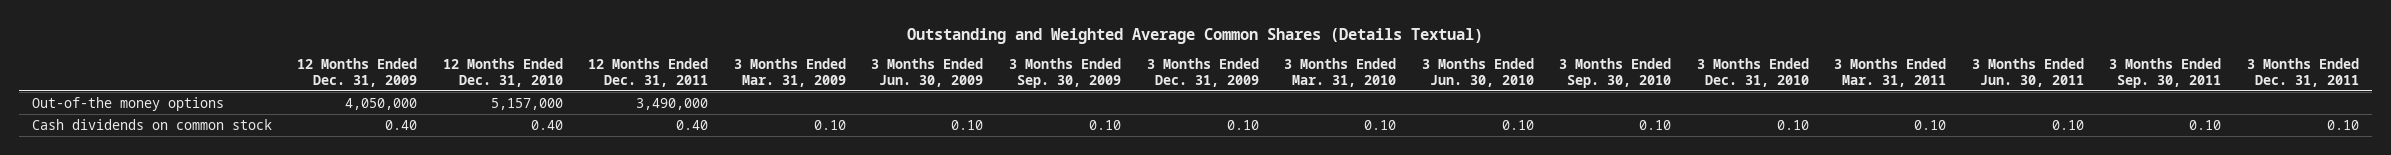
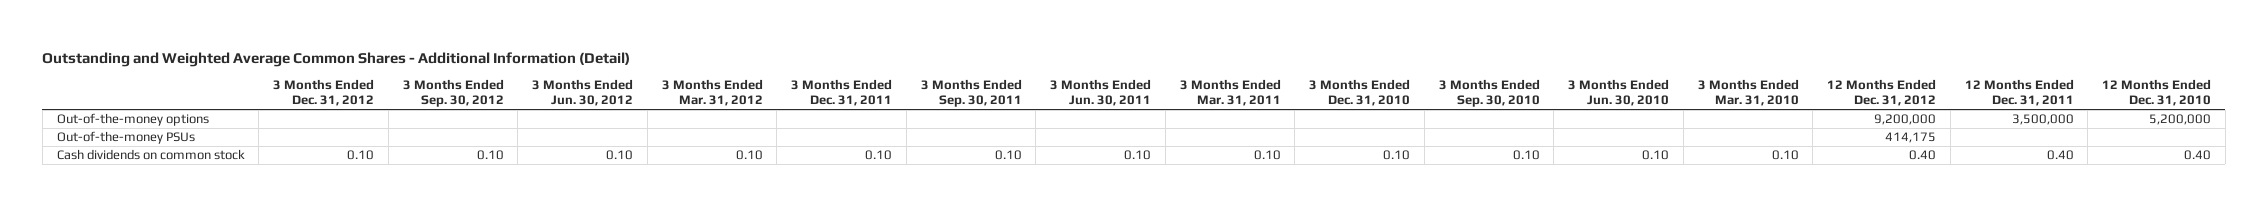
[907,27,1484,44] Outstanding and Weighted Average Common Shares (Details Textual) -> [42,51,631,67] Outstanding and Weighted Average Common Shares - Additional Information (Detail)
[297,58,418,87] 12 Months Ended Dec. 31, 2009 -> none
[733,58,846,87] 3 Months Ended Mar. 31, 2009 -> none
[871,58,984,87] 3 Months Ended Jun. 30, 2009 -> none
[1008,58,1121,88] 3 Months Ended Sep. 30, 2009 -> none
[1146,58,1259,87] 3 Months Ended Dec. 31, 2009 -> none
none -> [273,79,375,107] 3 Months Ended Dec. 31, 2012
none -> [402,79,504,108] 3 Months Ended Sep. 30, 2012
none -> [532,79,634,107] 3 Months Ended Jun. 30, 2012
none -> [661,79,763,107] 3 Months Ended Mar. 31, 2012
none -> [1827,79,1937,107] 12 Months Ended Dec. 31, 2012
[31,96,224,111] Out-of-the money options -> [56,113,209,127] Out-of-the-money options
[490,97,563,110] 5,157,000 -> [2149,114,2212,126] 5,200,000
[636,97,709,110] 3,490,000 -> [2011,114,2074,126] 3,500,000
none -> [56,131,195,145] Out-of-the-money PSUs

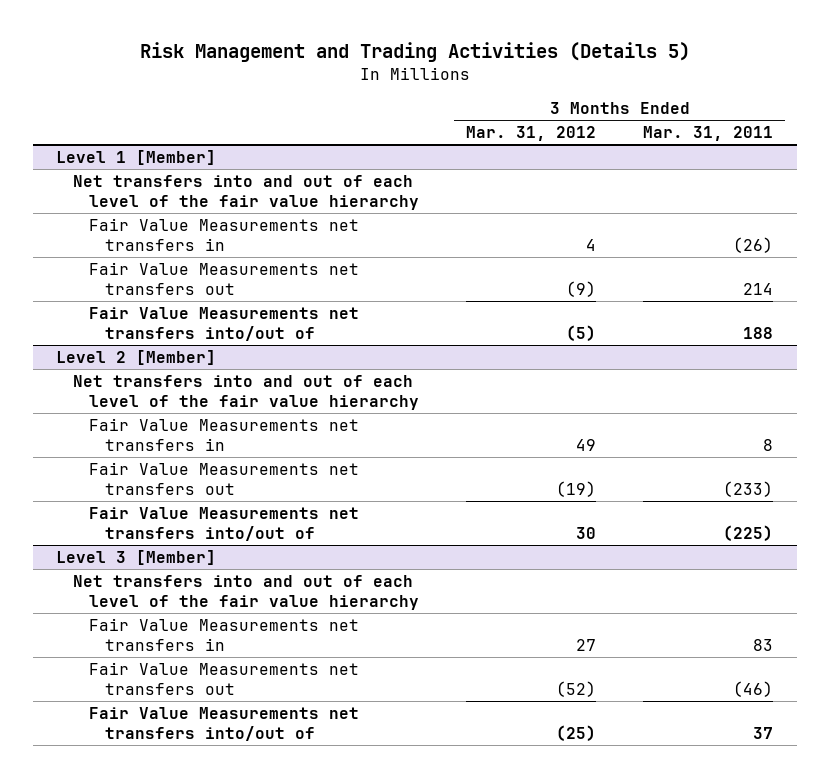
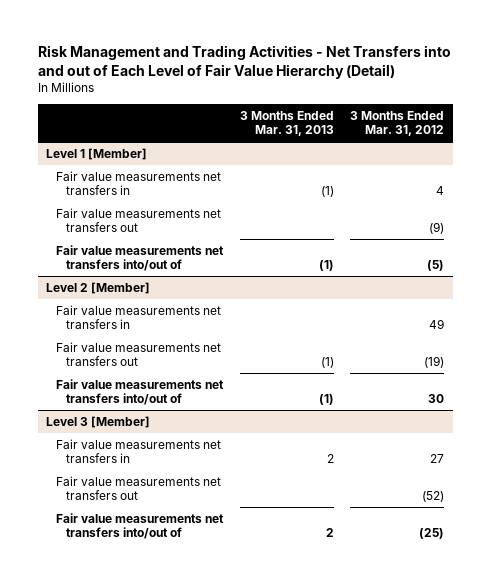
[139,41,690,62] Risk Management and Trading Activities (Details 5) -> [37,44,451,79] Risk Management and Trading Activities - Net Transfers into and out of Each Level of Fair Value Hierarchy (Detail)
[643,126,774,142] Mar. 31, 2011 -> none
none -> [239,110,334,137] 3 Months Ended Mar. 31, 2013
[72,175,420,211] Net transfers into and out of each level of the fair value hierarchy -> none
[89,218,360,252] Fair Value Measurements net transfers in -> [55,171,221,196] Fair value measurements net transfers in
[89,262,360,296] Fair Value Measurements net transfers out -> [55,208,221,233] Fair value measurements net transfers out
[89,307,360,342] Fair Value Measurements net transfers into/out of -> [55,245,224,272] Fair value measurements net transfers into/out of
[72,375,420,411] Net transfers into and out of each level of the fair value hierarchy -> none
[89,418,360,452] Fair Value Measurements net transfers in -> [55,305,221,330] Fair value measurements net transfers in
[89,462,360,496] Fair Value Measurements net transfers out -> [55,342,221,367] Fair value measurements net transfers out
[89,507,360,542] Fair Value Measurements net transfers into/out of -> [55,379,224,406] Fair value measurements net transfers into/out of
[72,575,420,611] Net transfers into and out of each level of the fair value hierarchy -> none
[89,618,360,652] Fair Value Measurements net transfers in -> [55,439,221,464] Fair value measurements net transfers in
[89,662,360,696] Fair Value Measurements net transfers out -> [55,476,221,501] Fair value measurements net transfers out
[89,707,360,742] Fair Value Measurements net transfers into/out of -> [55,513,224,540] Fair value measurements net transfers into/out of

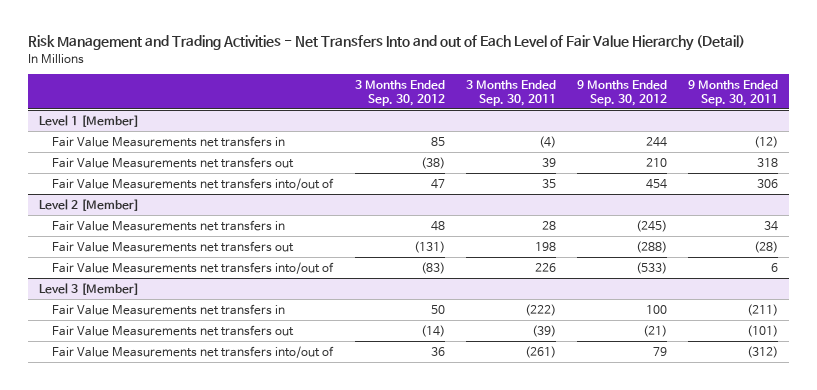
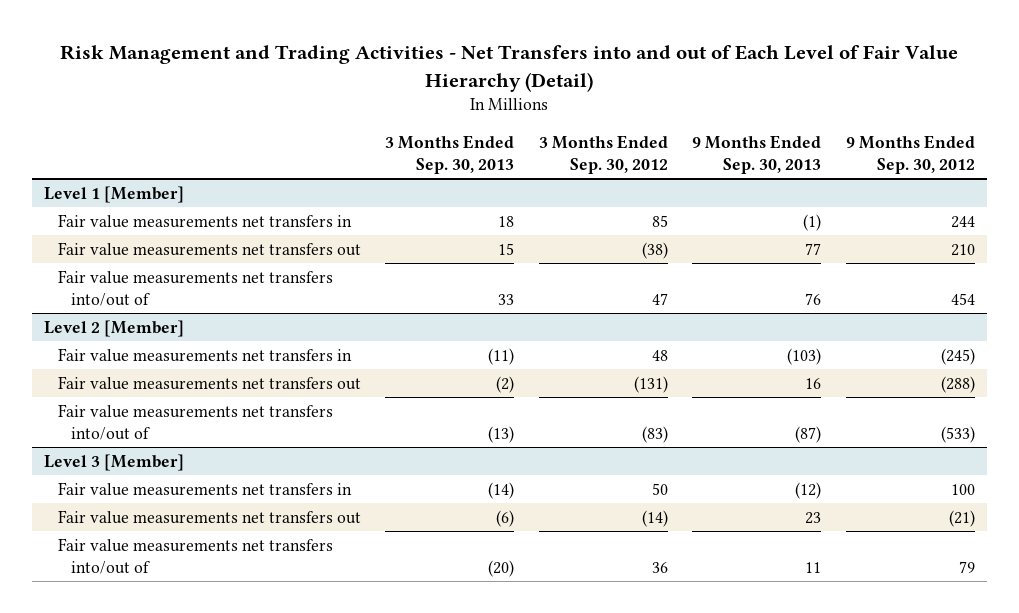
[28,35,746,52] Risk Management and Trading Activities - Net Transfers Into and out of Each Level of Fair Value Hierarchy (Detail) -> [60,45,959,92] Risk Management and Trading Activities - Net Transfers into and out of Each Level of Fair Value Hierarchy (Detail)
[465,80,556,106] 3 Months Ended Sep. 30, 2011 -> none
[687,80,778,106] 9 Months Ended Sep. 30, 2011 -> none
none -> [385,134,515,174] 3 Months Ended Sep. 30, 2013
none -> [692,134,822,174] 9 Months Ended Sep. 30, 2013
[52,135,286,147] Fair Value Measurements net transfers in -> [57,213,352,228] Fair value measurements net transfers in
[52,156,295,168] Fair Value Measurements net transfers out -> [57,241,361,256] Fair value measurements net transfers out
[52,177,335,190] Fair Value Measurements net transfers into/out of -> [57,269,333,306] Fair value measurements net transfers into/out of
[52,219,286,231] Fair Value Measurements net transfers in -> [57,347,352,362] Fair value measurements net transfers in
[52,240,295,252] Fair Value Measurements net transfers out -> [57,375,361,390] Fair value measurements net transfers out
[52,261,335,274] Fair Value Measurements net transfers into/out of -> [57,403,333,440] Fair value measurements net transfers into/out of
[52,303,286,315] Fair Value Measurements net transfers in -> [57,481,352,496] Fair value measurements net transfers in
[52,324,295,336] Fair Value Measurements net transfers out -> [57,509,361,524] Fair value measurements net transfers out
[52,345,335,358] Fair Value Measurements net transfers into/out of -> [57,537,333,574] Fair value measurements net transfers into/out of

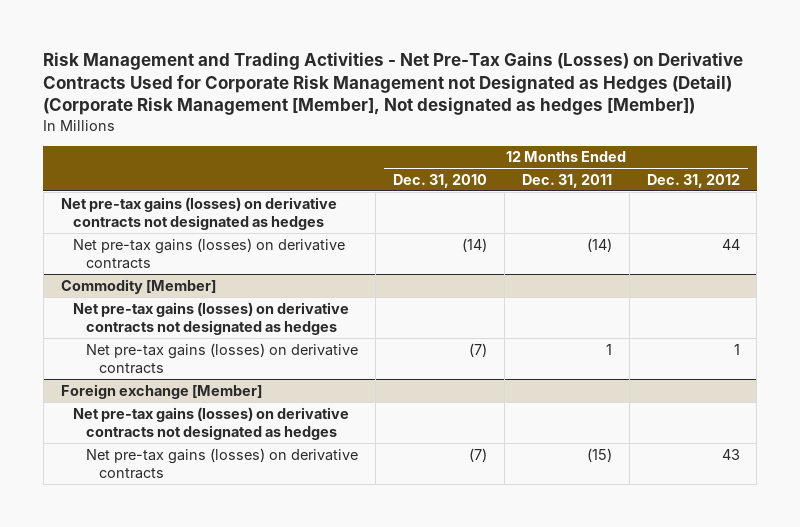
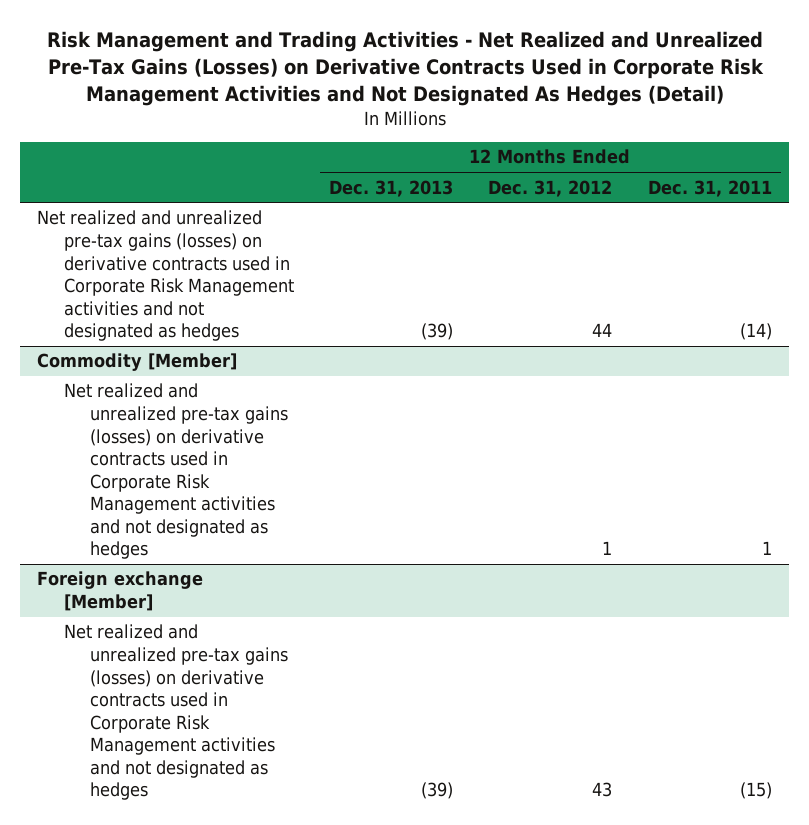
[43,52,744,116] Risk Management and Trading Activities - Net Pre-Tax Gains (Losses) on Derivative Contracts Used for Corporate Risk Management not Designated as Hedges (Detail) (Corporate Risk Management [Member], Not designated as hedges [Member]) -> [46,30,764,106] Risk Management and Trading Activities - Net Realized and Unrealized Pre-Tax Gains (Losses) on Derivative Contracts Used in Corporate Risk Management Activities and Not Designated As Hedges (Detail)
[392,173,487,188] Dec. 31, 2010 -> none
none -> [328,179,453,197] Dec. 31, 2013
[60,196,337,230] Net pre-tax gains (losses) on derivative contracts not designated as hedges -> none
[73,237,346,269] Net pre-tax gains (losses) on derivative contracts -> [37,210,294,342] Net realized and unrealized pre-tax gains (losses) on derivative contracts used in Corporate Risk Management activities and not designated as hedges
[73,301,350,335] Net pre-tax gains (losses) on derivative contracts not designated as hedges -> none
[85,342,358,374] Net pre-tax gains (losses) on derivative contracts -> [63,383,288,560] Net realized and unrealized pre-tax gains (losses) on derivative contracts used in Corporate Risk Management activities and not designated as hedges
[73,406,350,440] Net pre-tax gains (losses) on derivative contracts not designated as hedges -> none
[85,447,358,479] Net pre-tax gains (losses) on derivative contracts -> [63,624,288,801] Net realized and unrealized pre-tax gains (losses) on derivative contracts used in Corporate Risk Management activities and not designated as hedges

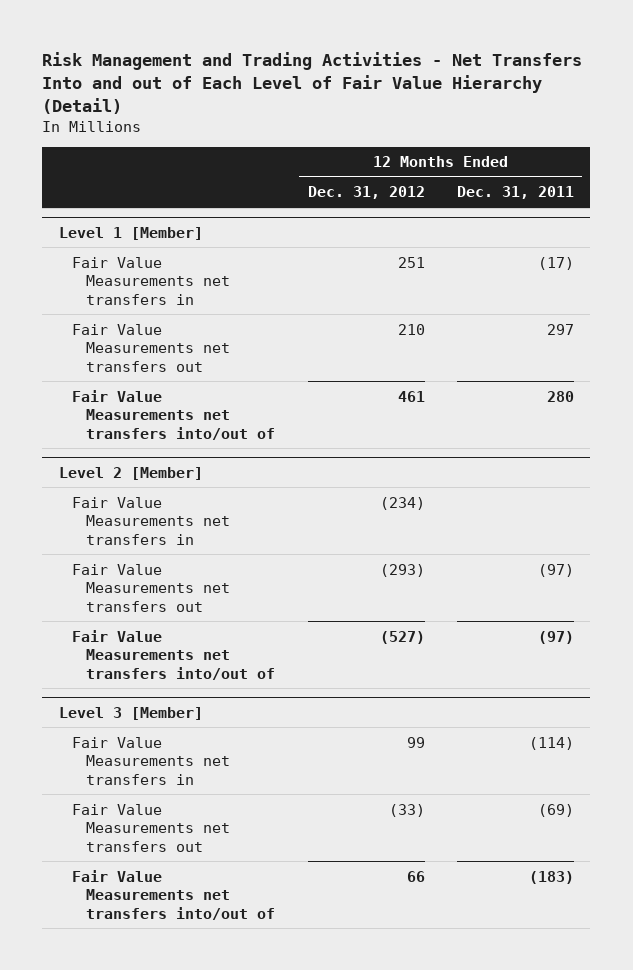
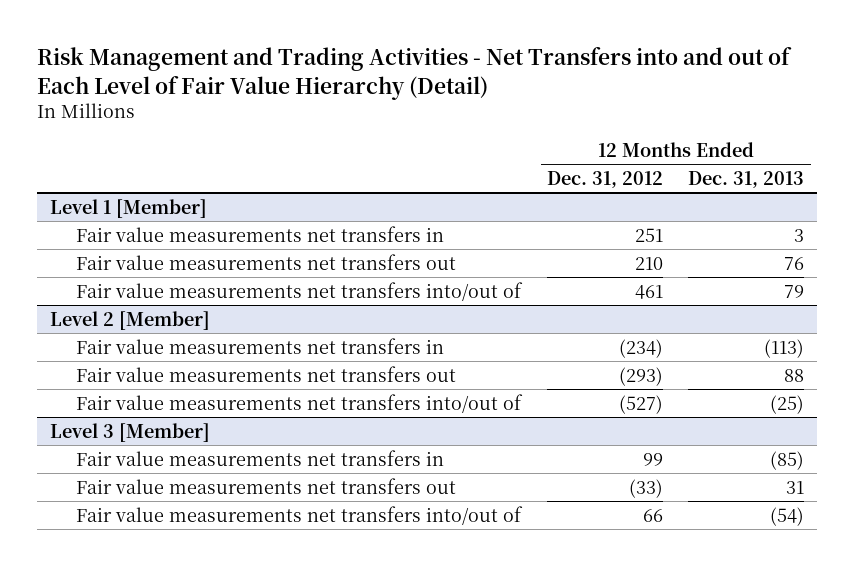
[42,51,583,114] Risk Management and Trading Activities - Net Transfers Into and out of Each Level of Fair Value Hierarchy (Detail) -> [37,47,793,100] Risk Management and Trading Activities - Net Transfers into and out of Each Level of Fair Value Hierarchy (Detail)
[457,186,575,200] Dec. 31, 2011 -> none
none -> [688,170,805,188] Dec. 31, 2013
[72,256,231,305] Fair Value Measurements net transfers in -> [76,225,445,242] Fair value measurements net transfers in
[72,323,231,372] Fair Value Measurements net transfers out -> [76,253,457,270] Fair value measurements net transfers out
[72,389,276,440] Fair Value Measurements net transfers into/out of -> [76,281,524,301] Fair value measurements net transfers into/out of
[72,496,231,545] Fair Value Measurements net transfers in -> [76,337,445,354] Fair value measurements net transfers in
[72,563,231,612] Fair Value Measurements net transfers out -> [76,365,457,382] Fair value measurements net transfers out
[72,629,276,680] Fair Value Measurements net transfers into/out of -> [76,393,524,413] Fair value measurements net transfers into/out of
[72,736,231,785] Fair Value Measurements net transfers in -> [76,449,445,466] Fair value measurements net transfers in
[72,803,231,852] Fair Value Measurements net transfers out -> [76,477,457,494] Fair value measurements net transfers out
[72,869,276,920] Fair Value Measurements net transfers into/out of -> [76,505,524,525] Fair value measurements net transfers into/out of

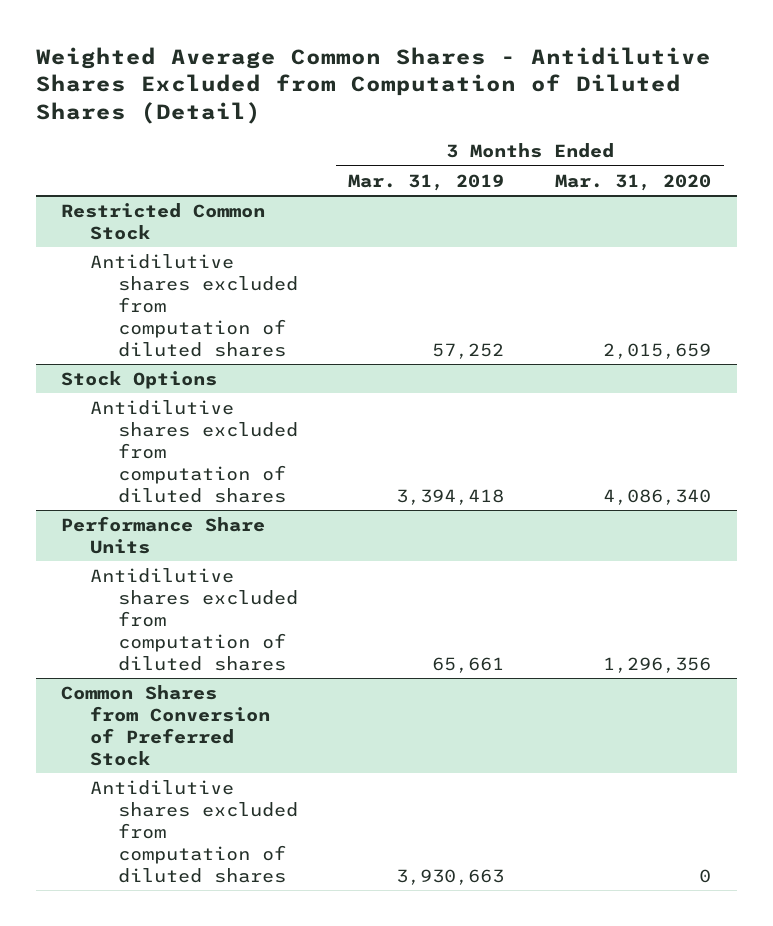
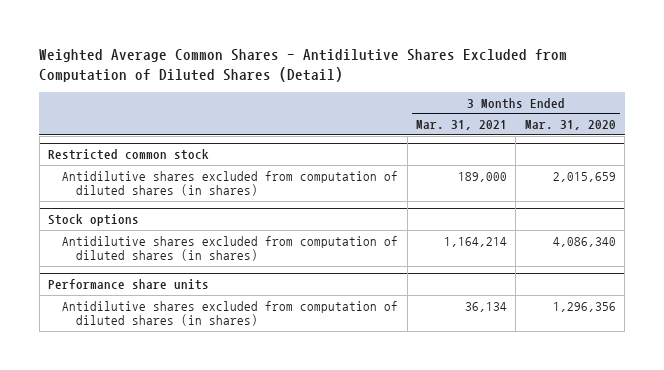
[348,173,505,191] Mar. 31, 2019 -> none
none -> [415,119,507,130] Mar. 31, 2021
[61,684,270,766] Common Shares from Conversion of Preferred Stock -> none
[89,779,298,883] Antidilutive shares excluded from computation of diluted shares -> none
[61,202,266,240] Restricted Common Stock -> [48,149,210,161] Restricted common stock
[89,253,298,357] Antidilutive shares excluded from computation of diluted shares -> [62,170,399,197] Antidilutive shares excluded from computation of diluted shares (in shares)
[61,370,218,389] Stock Options -> [48,214,140,227] Stock options
[89,399,298,503] Antidilutive shares excluded from computation of diluted shares -> [62,235,399,262] Antidilutive shares excluded from computation of diluted shares (in shares)
[61,515,266,554] Performance Share Units -> [48,279,210,291] Performance share units
[89,567,298,671] Antidilutive shares excluded from computation of diluted shares -> [62,300,399,327] Antidilutive shares excluded from computation of diluted shares (in shares)

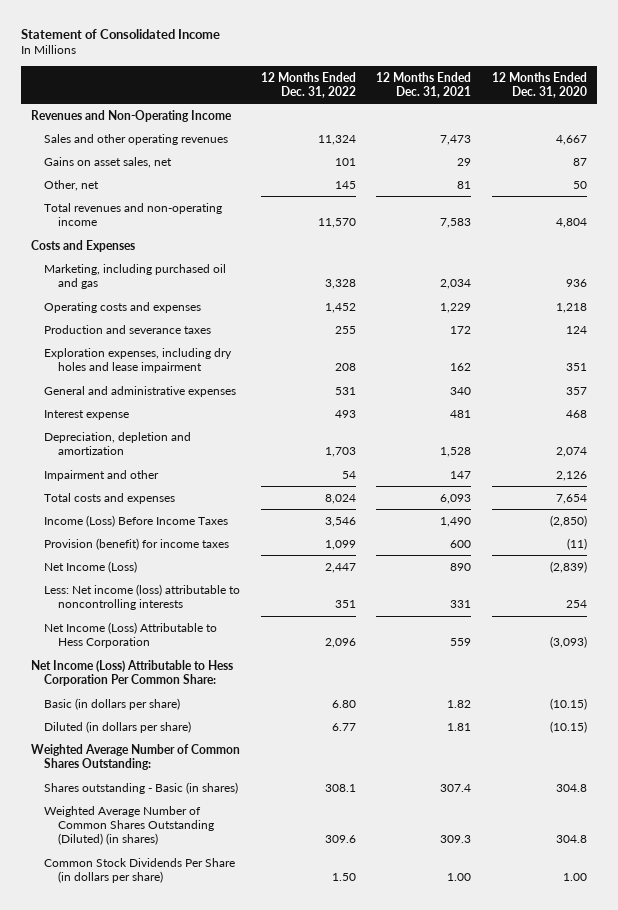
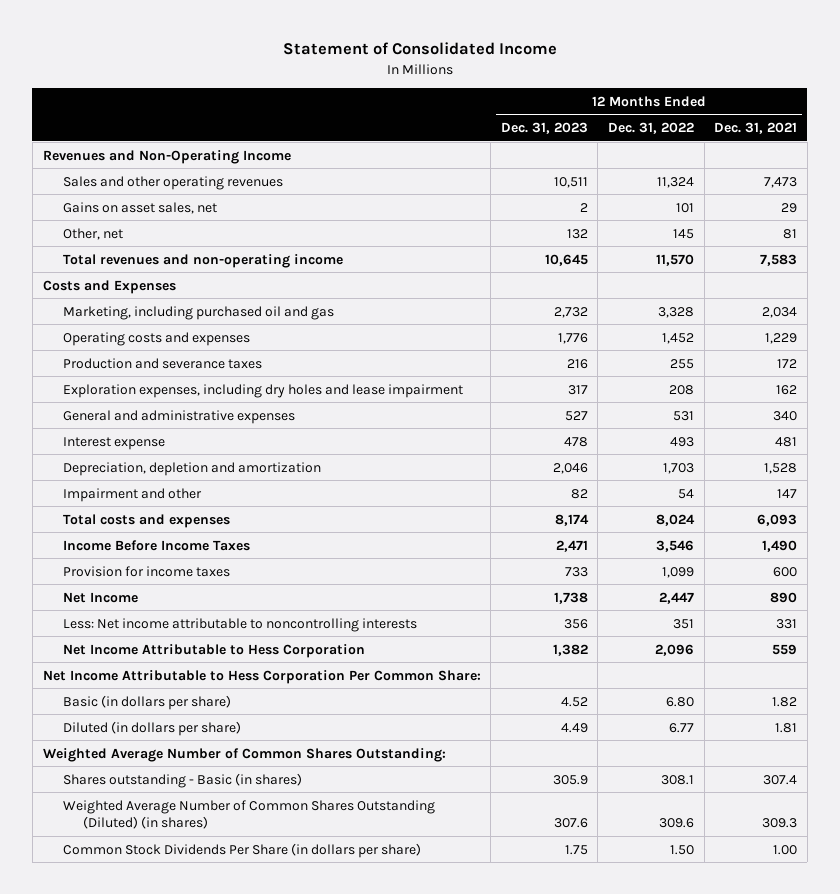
[491,71,587,98] 12 Months Ended Dec. 31, 2020 -> none
none -> [500,121,588,134] Dec. 31, 2023
[44,514,229,527] Income (Loss) Before Income Taxes -> [62,539,250,551] Income Before Income Taxes
[44,537,230,550] Provision (benefit) for income taxes -> [62,565,230,577] Provision for income taxes
[44,560,138,573] Net Income (Loss) -> [62,591,138,603] Net Income
[44,583,241,611] Less: Net income (loss) attributable to noncontrolling interests -> [62,617,417,632] Less: Net income attributable to noncontrolling interests
[44,621,218,649] Net Income (Loss) Attributable to Hess Corporation -> [62,643,365,658] Net Income Attributable to Hess Corporation
[31,659,234,687] Net Income (Loss) Attributable to Hess Corporation Per Common Share: -> [42,669,481,684] Net Income Attributable to Hess Corporation Per Common Share:

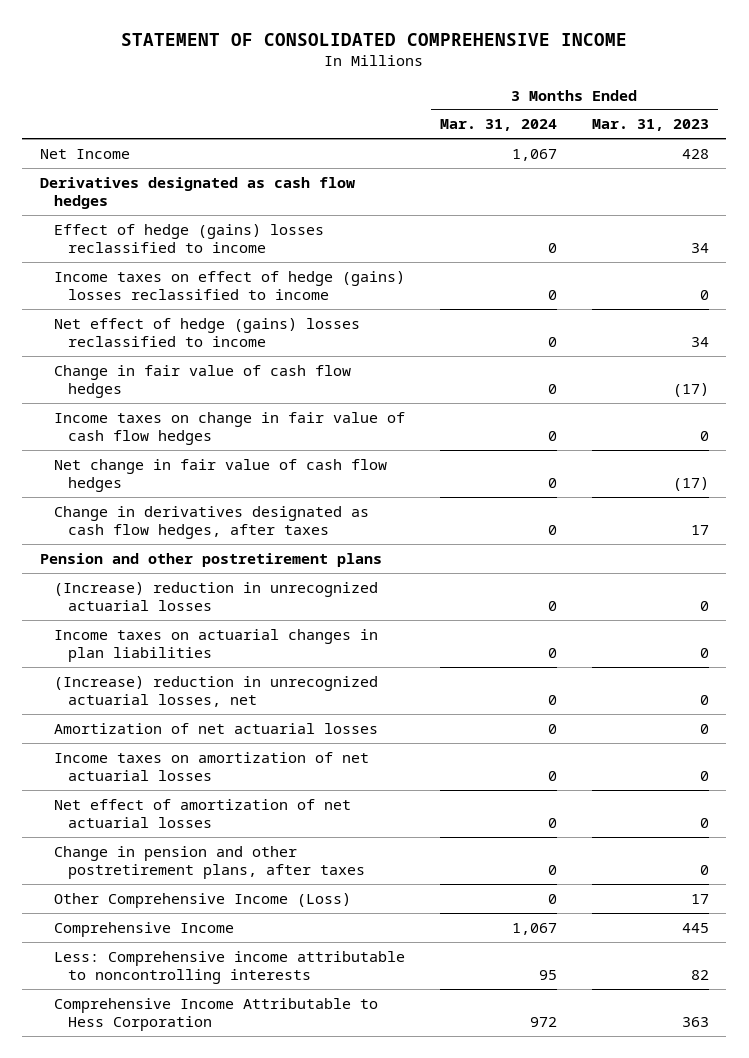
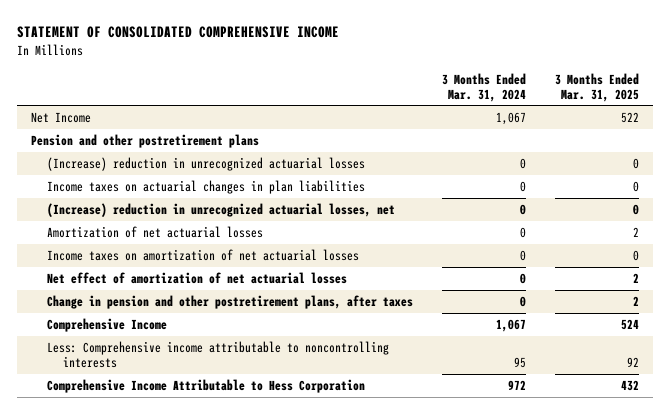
[591,119,709,132] Mar. 31, 2023 -> none
none -> [554,72,639,102] 3 Months Ended Mar. 31, 2025
[39,176,355,210] Derivatives designated as cash flow hedges -> none
[53,223,324,254] Effect of hedge (gains) losses reclassified to income -> none
[53,270,405,301] Income taxes on effect of hedge (gains) losses reclassified to income -> none
[53,317,360,348] Net effect of hedge (gains) losses reclassified to income -> none
[53,364,351,399] Change in fair value of cash flow hedges -> none
[53,411,405,446] Income taxes on change in fair value of cash flow hedges -> none
[53,458,387,493] Net change in fair value of cash flow hedges -> none
[53,505,369,540] Change in derivatives designated as cash flow hedges, after taxes -> none
[53,892,351,908] Other Comprehensive Income (Loss) -> none

